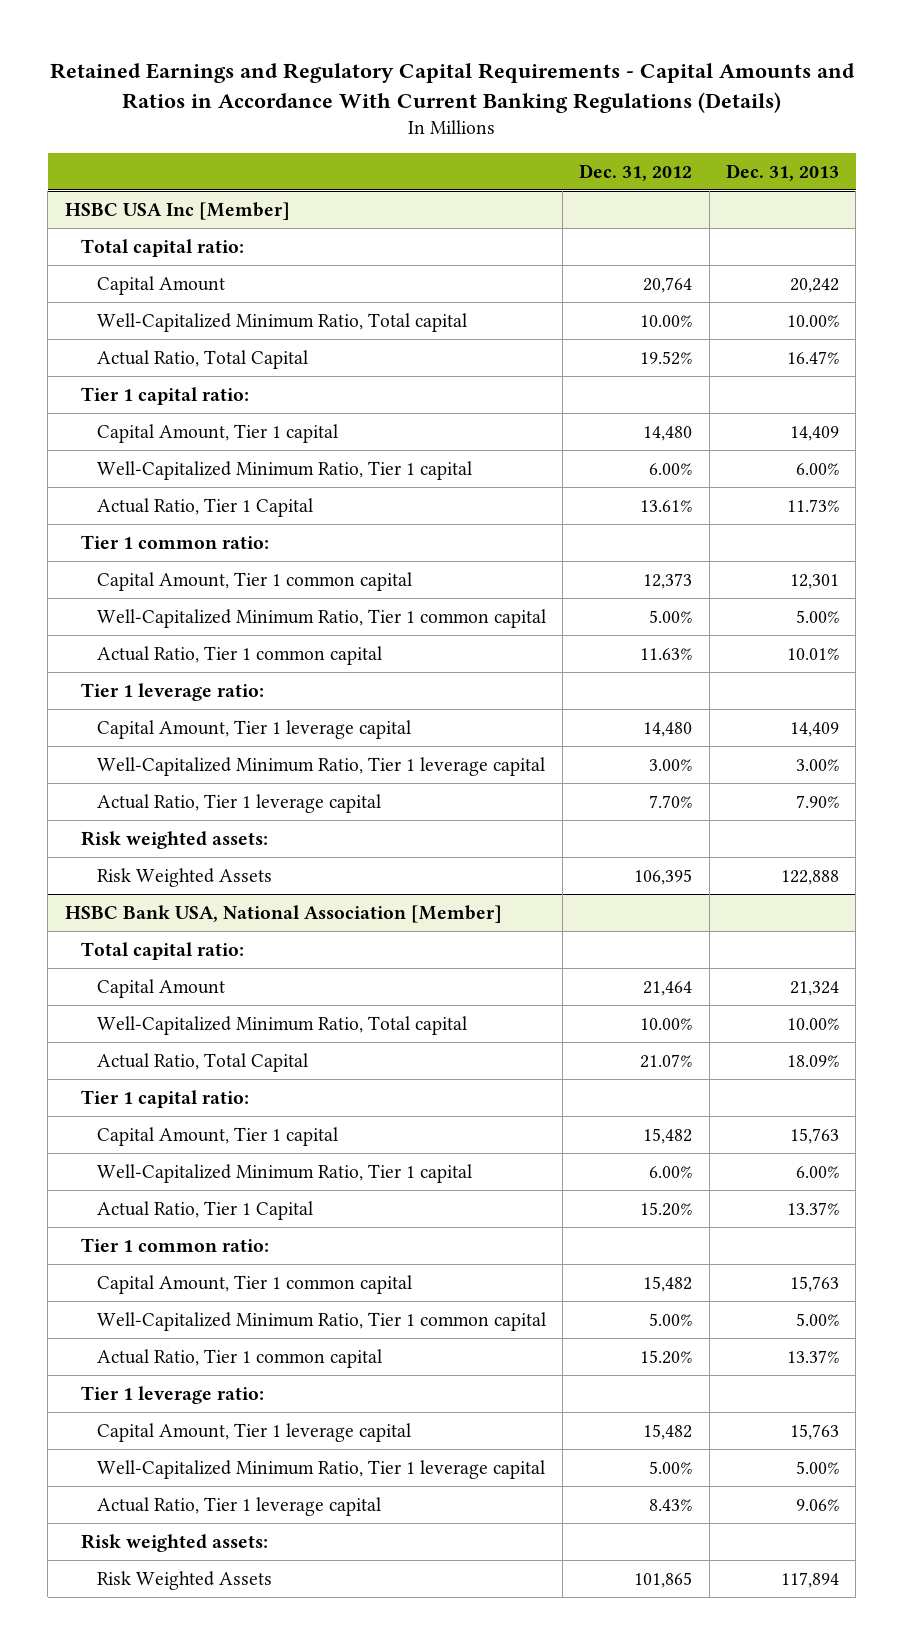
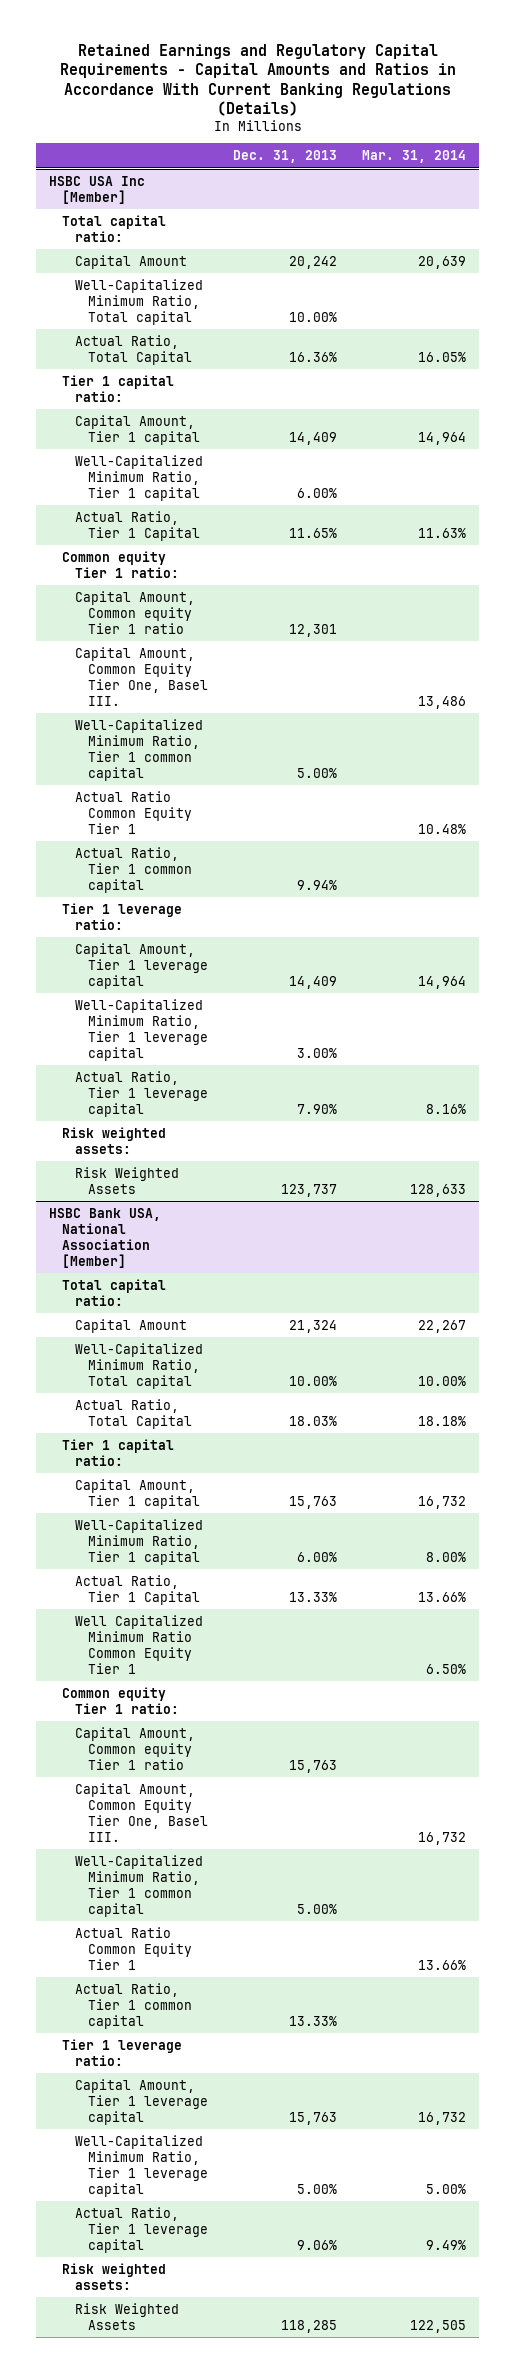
[579,163,693,181] Dec. 31, 2012 -> none
none -> [362,150,467,164] Mar. 31, 2014
[786,350,839,364] 16.47% -> [288,351,337,362] 16.36%
[786,498,839,512] 11.73% -> [288,527,337,538] 11.65%
[80,534,269,549] Tier 1 common ratio: -> [61,550,179,578] Common equity Tier 1 ratio:
[96,571,412,591] Capital Amount, Tier 1 common capital -> [74,590,195,634] Capital Amount, Common equity Tier 1 ratio
none -> [74,646,208,706] Capital Amount, Common Equity Tier One, Basel III.
none -> [74,790,192,834] Actual Ratio Common Equity Tier 1
[786,647,839,660] 10.01% -> [296,879,337,890] 9.94%
[780,869,839,885] 122,888 -> [280,1183,337,1197] 123,737
[786,1054,839,1067] 18.09% -> [288,1415,337,1426] 18.03%
[786,1201,839,1215] 13.37% -> [288,1591,337,1602] 13.33%
none -> [74,1614,203,1674] Well Capitalized Minimum Ratio Common Equity Tier 1
[80,1237,269,1252] Tier 1 common ratio: -> [61,1686,179,1714] Common equity Tier 1 ratio:
[96,1274,412,1294] Capital Amount, Tier 1 common capital -> [74,1726,195,1770] Capital Amount, Common equity Tier 1 ratio
none -> [74,1782,208,1842] Capital Amount, Common Equity Tier One, Basel III.
none -> [74,1926,192,1970] Actual Ratio Common Equity Tier 1
[786,1349,839,1363] 13.37% -> [288,2015,337,2026] 13.33%
[780,1571,839,1588] 117,894 -> [280,2319,337,2333] 118,285

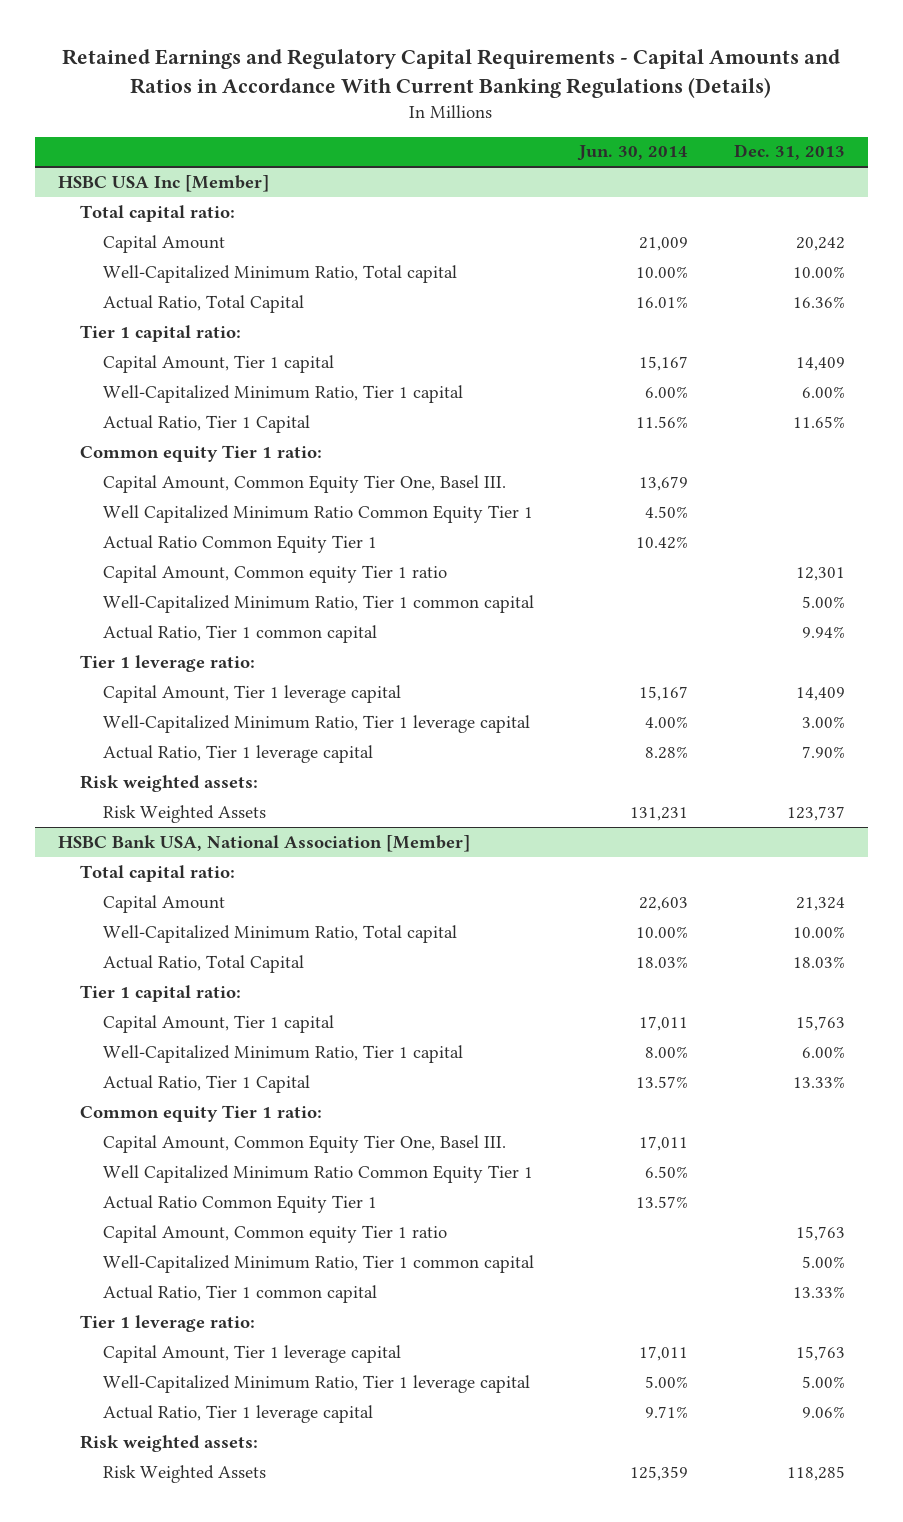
[362,150,467,164] Mar. 31, 2014 -> none
none -> [577,145,689,162] Jun. 30, 2014
none -> [102,504,533,523] Well Capitalized Minimum Ratio Common Equity Tier 1
[74,590,195,634] Capital Amount, Common equity Tier 1 ratio -> [102,564,447,583] Capital Amount, Common equity Tier 1 ratio
[74,718,203,781] Well-Capitalized Minimum Ratio, Tier 1 common capital -> [102,594,534,613] Well-Capitalized Minimum Ratio, Tier 1 common capital
[74,1614,203,1674] Well Capitalized Minimum Ratio Common Equity Tier 1 -> [102,1164,533,1183] Well Capitalized Minimum Ratio Common Equity Tier 1
[74,1726,195,1770] Capital Amount, Common equity Tier 1 ratio -> [102,1224,447,1243] Capital Amount, Common equity Tier 1 ratio
[74,1854,203,1917] Well-Capitalized Minimum Ratio, Tier 1 common capital -> [102,1254,534,1273] Well-Capitalized Minimum Ratio, Tier 1 common capital

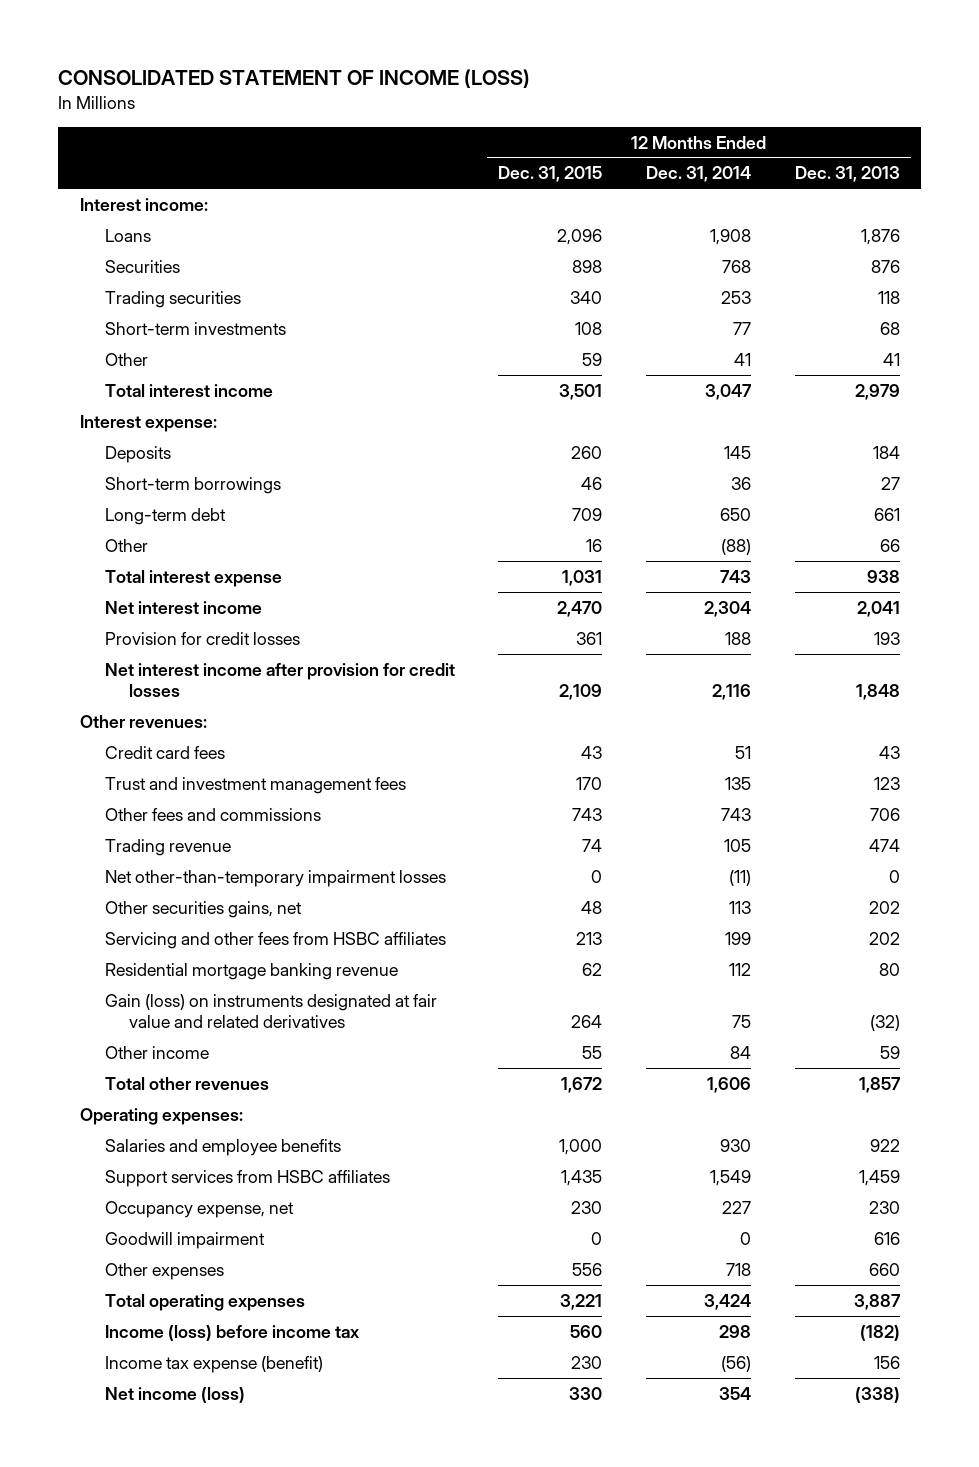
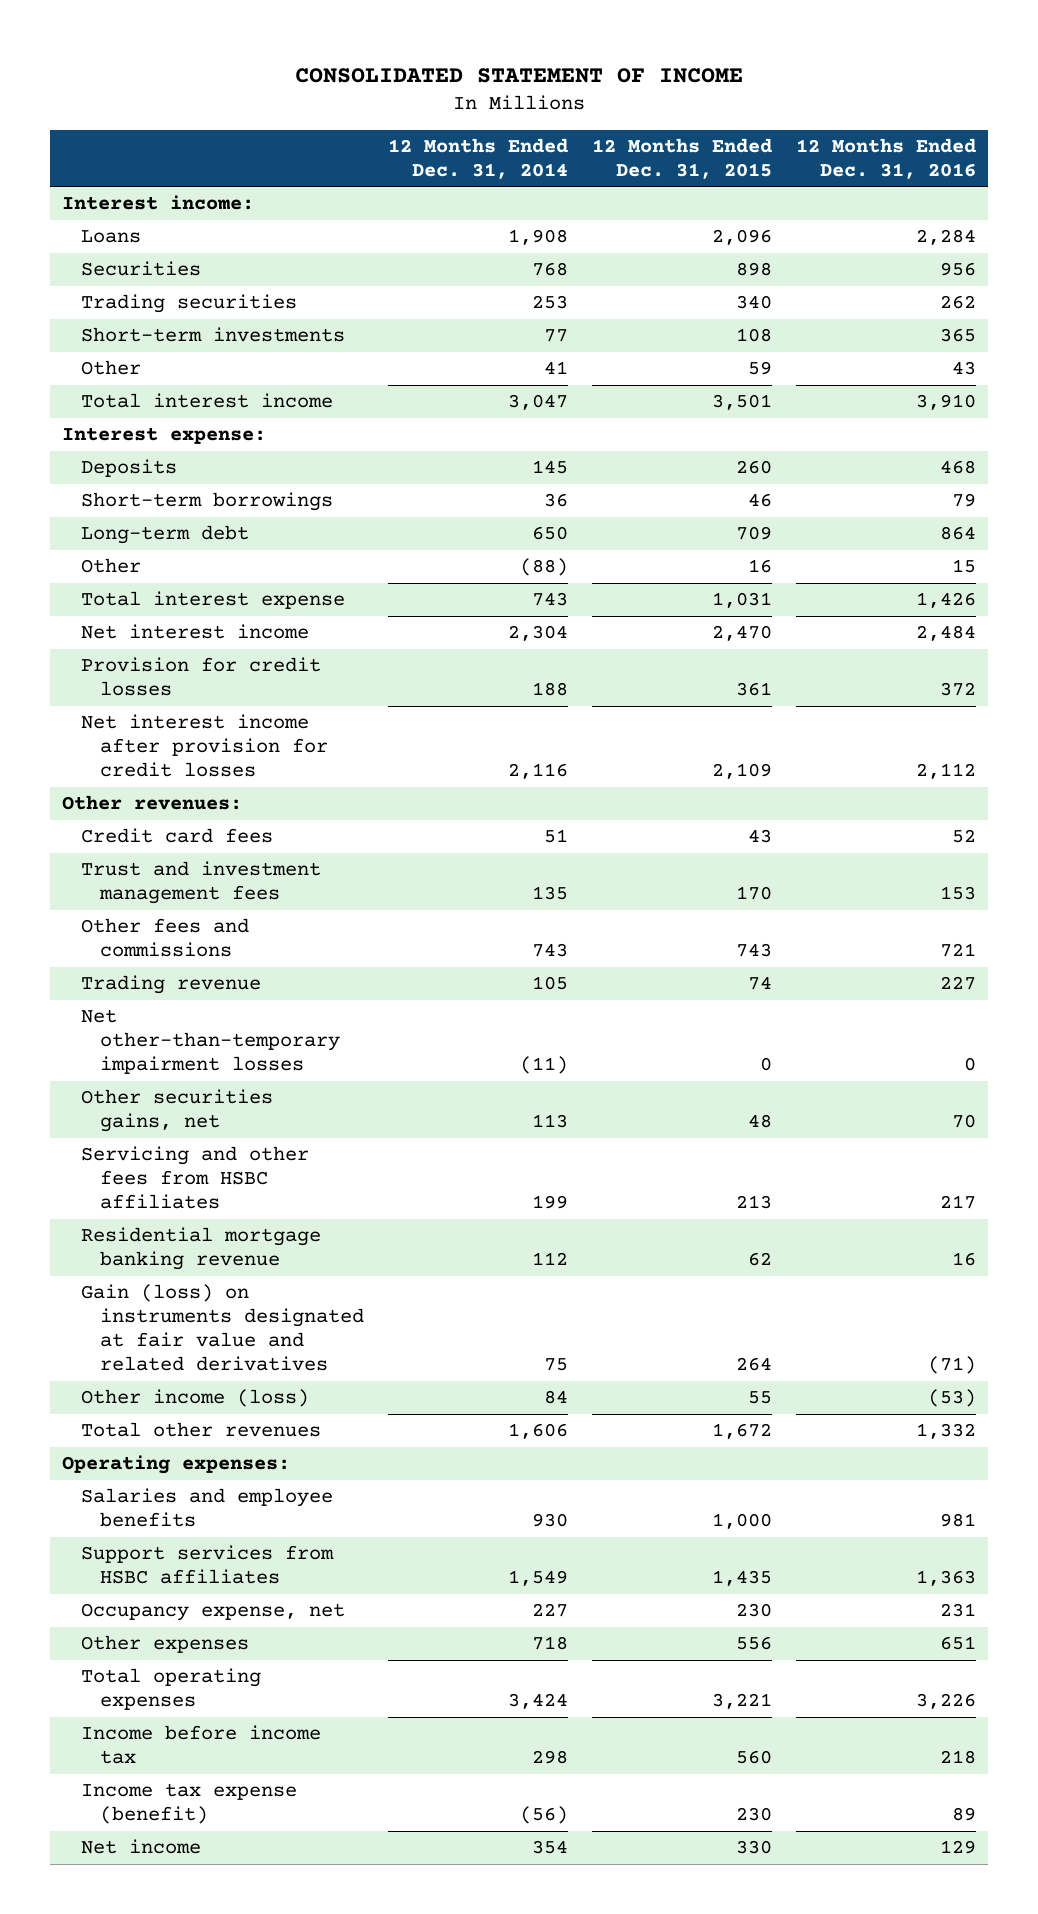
[57,69,530,89] CONSOLIDATED STATEMENT OF INCOME (LOSS) -> [295,67,744,83] CONSOLIDATED STATEMENT OF INCOME
[794,166,900,183] Dec. 31, 2013 -> none
none -> [796,137,977,179] 12 Months Ended Dec. 31, 2016
[104,1045,209,1059] Other income -> [81,1389,310,1408] Other income (loss)
[104,1231,265,1249] Goodwill impairment -> none
[104,1324,360,1341] Income (loss) before income tax -> [81,1725,322,1765] Income before income tax
[104,1386,245,1403] Net income (loss) -> [81,1839,202,1855] Net income

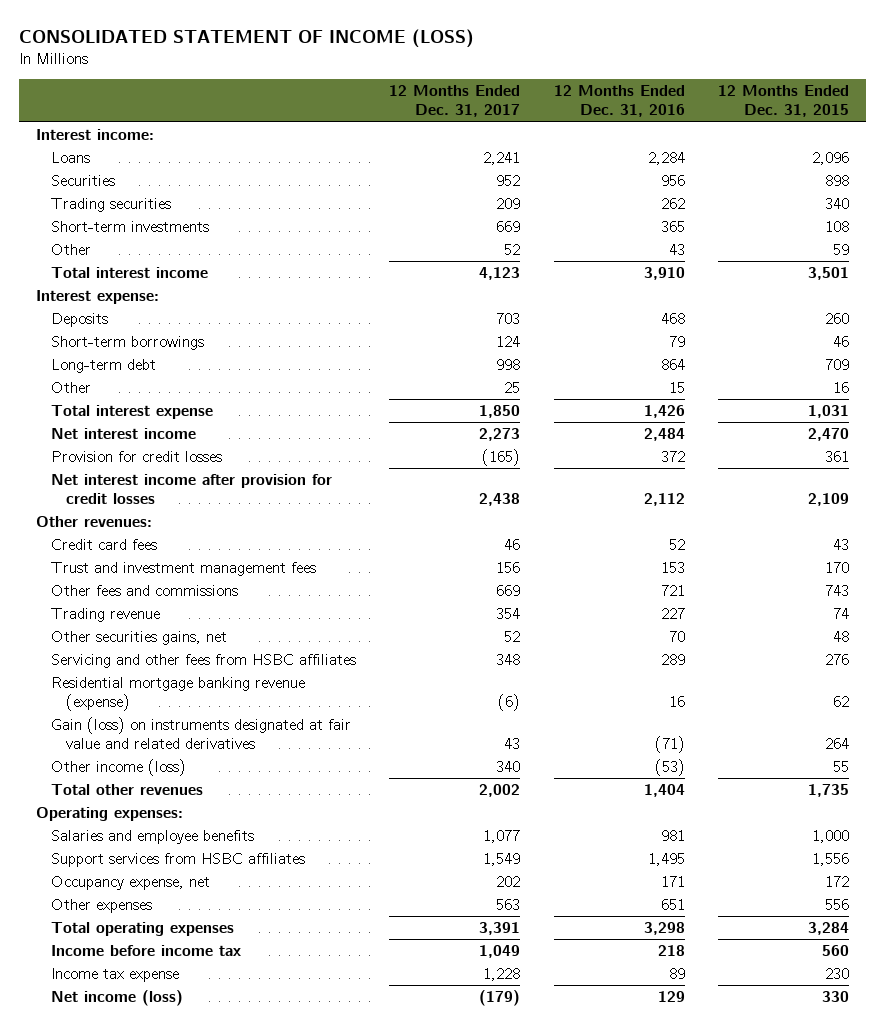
[295,67,744,83] CONSOLIDATED STATEMENT OF INCOME -> [18,28,474,48] CONSOLIDATED STATEMENT OF INCOME (LOSS)
[388,137,569,179] 12 Months Ended Dec. 31, 2014 -> none
none -> [389,85,521,118] 12 Months Ended Dec. 31, 2017
[81,1009,341,1075] Net other-than-temporary impairment losses -> none
[736,1195,773,1210] 213 -> [825,653,850,665] 276
[940,1195,977,1210] 217 -> [660,653,685,665] 289
[81,1227,322,1271] Residential mortgage banking revenue -> [50,676,305,712] Residential mortgage banking revenue (expense)
[712,1423,773,1440] 1,672 -> [808,783,850,797] 1,735
[916,1423,977,1440] 1,332 -> [643,783,685,797] 1,404
[712,1570,773,1587] 1,435 -> [812,852,850,866] 1,556
[916,1570,977,1587] 1,363 -> [647,852,685,866] 1,495
[736,1603,773,1618] 230 -> [825,875,850,887] 172
[940,1603,977,1618] 231 -> [660,875,685,887] 171
[712,1693,773,1710] 3,221 -> [808,921,850,935] 3,284
[916,1693,977,1710] 3,226 -> [643,921,685,935] 3,298
[81,1783,298,1825] Income tax expense (benefit) -> [50,967,179,982] Income tax expense
[81,1839,202,1855] Net income -> [50,989,183,1006] Net income (loss)

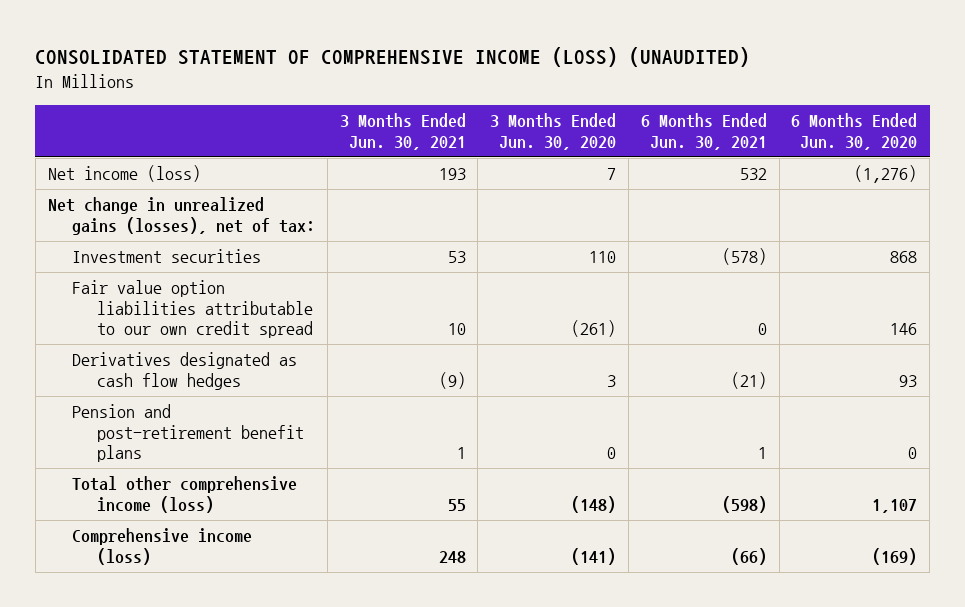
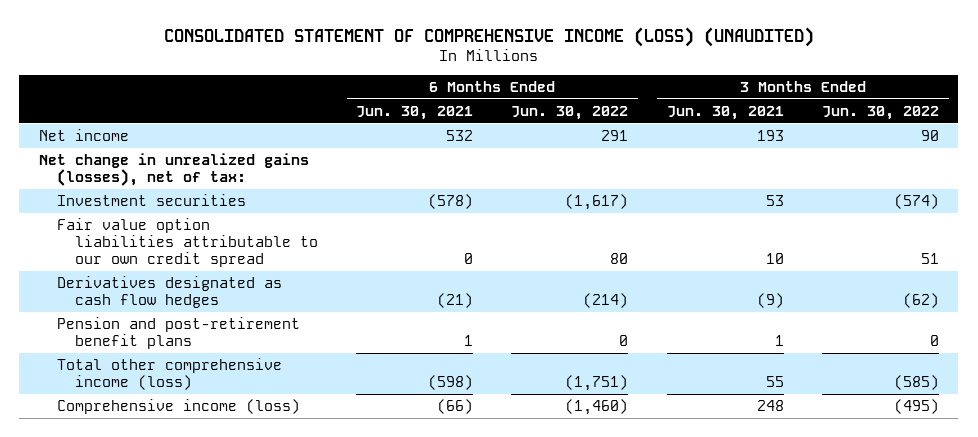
[490,113,617,150] 3 Months Ended Jun. 30, 2020 -> none
[791,113,918,150] 6 Months Ended Jun. 30, 2020 -> none
none -> [511,105,629,120] Jun. 30, 2022
none -> [821,105,939,120] Jun. 30, 2022
[47,165,201,183] Net income (loss) -> [38,128,129,141] Net income

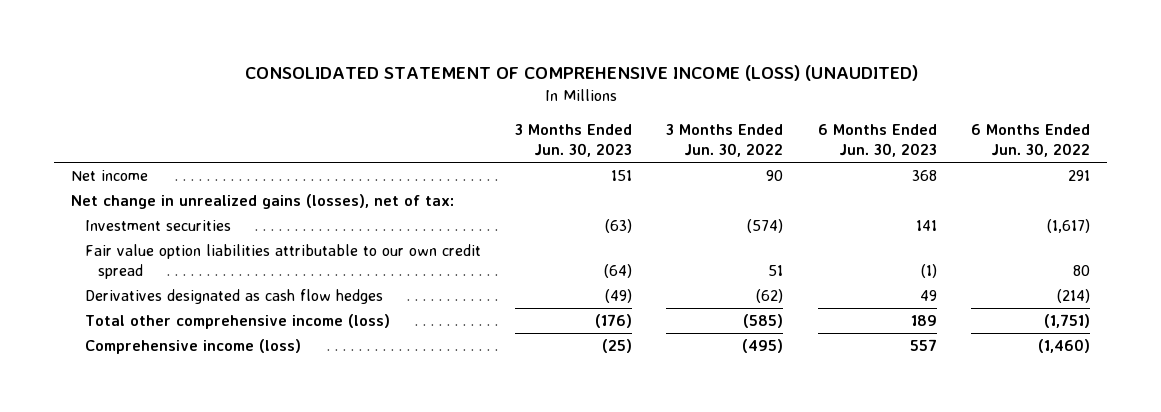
[356,105,474,120] Jun. 30, 2021 -> none
[666,105,784,120] Jun. 30, 2021 -> none
none -> [514,123,632,157] 3 Months Ended Jun. 30, 2023
none -> [817,123,937,157] 6 Months Ended Jun. 30, 2023
[56,316,300,350] Pension and post-retirement benefit plans -> none

